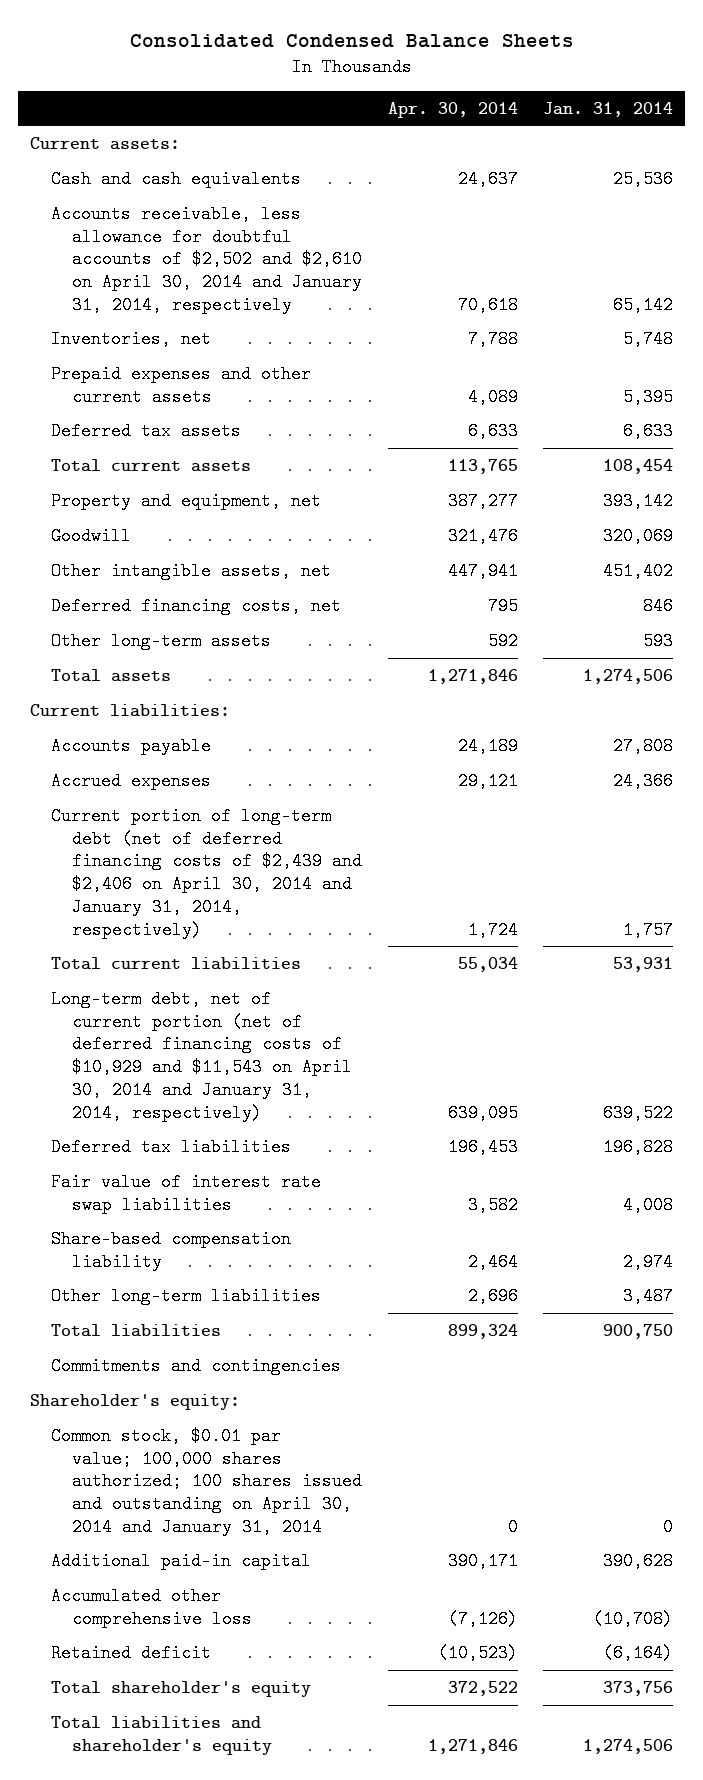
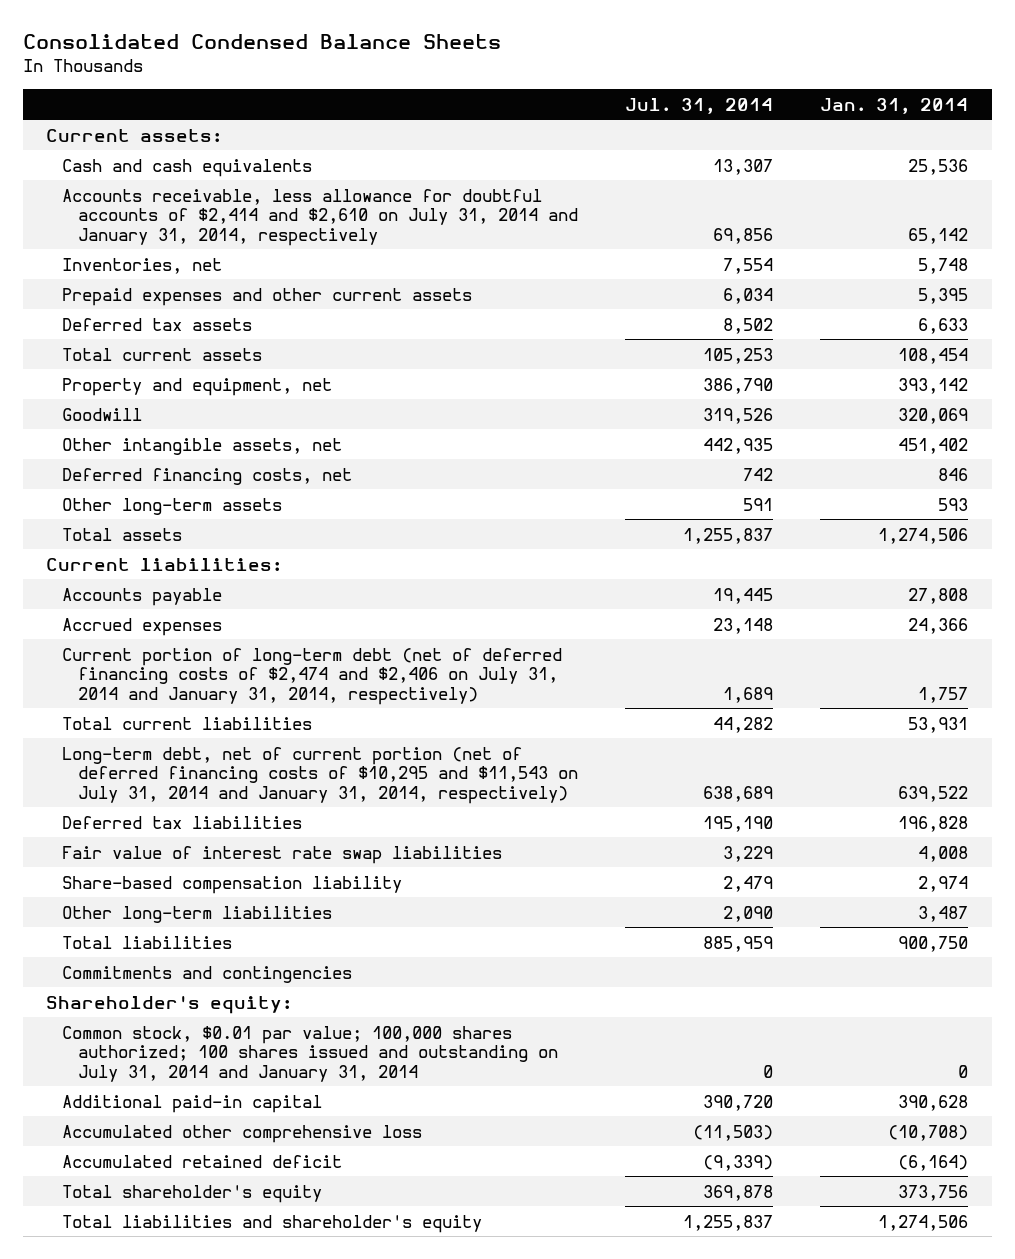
[387,101,518,118] Apr. 30, 2014 -> none
none -> [625,97,774,114] Jul. 31, 2014
[51,204,363,314] Accounts receivable, less allowance for doubtful accounts of $2,502 and $2,610 on April 30, 2014 and January 31, 2014, respectively -> [62,188,579,246] Accounts receivable, less allowance for doubtful accounts of $2,414 and $2,610 on July 31, 2014 and January 31, 2014, respectively
[51,806,363,939] Current portion of long-term debt (net of deferred financing costs of $2,439 and $2,406 on April 30, 2014 and January 31, 2014, respectively) -> [62,647,563,705] Current portion of long-term debt (net of deferred financing costs of $2,474 and $2,406 on July 31, 2014 and January 31, 2014, respectively)
[51,989,353,1122] Long-term debt, net of current portion (net of deferred financing costs of $10,929 and $11,543 on April 30, 2014 and January 31, 2014, respectively) -> [62,746,579,804] Long-term debt, net of current portion (net of deferred financing costs of $10,295 and $11,543 on July 31, 2014 and January 31, 2014, respectively)
[51,1426,363,1536] Common stock, $0.01 par value; 100,000 shares authorized; 100 shares issued and outstanding on April 30, 2014 and January 31, 2014 -> [62,1025,559,1082] Common stock, $0.01 par value; 100,000 shares authorized; 100 shares issued and outstanding on July 31, 2014 and January 31, 2014
[51,1643,212,1662] Retained deficit -> [62,1154,343,1168] Accumulated retained deficit

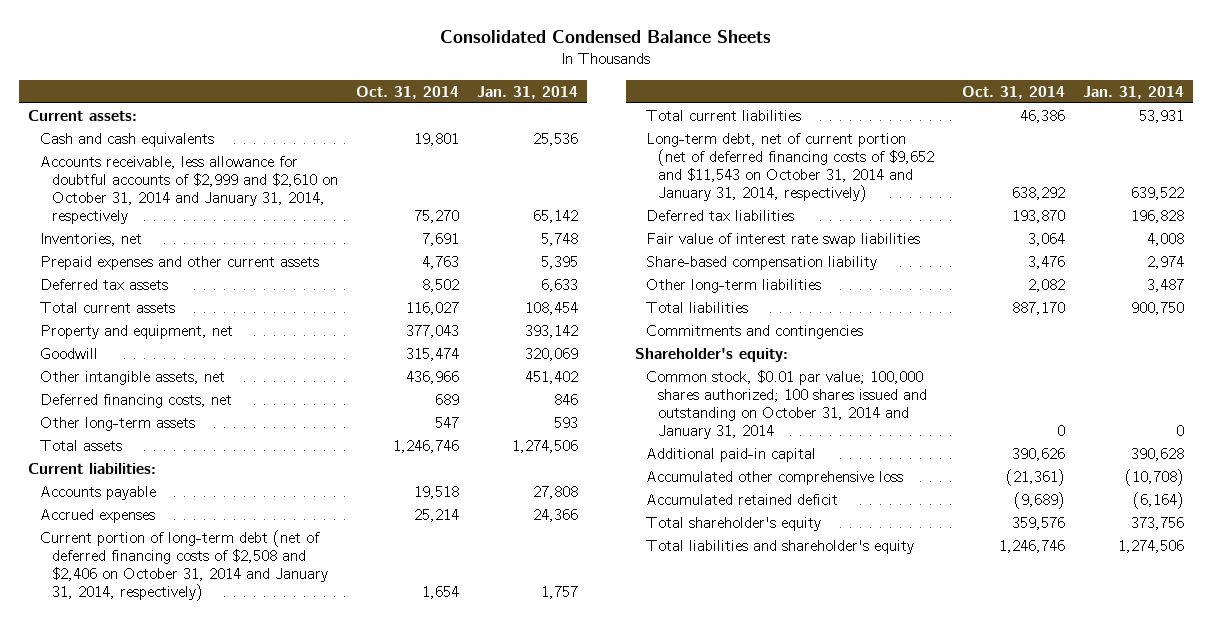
[625,97,774,114] Jul. 31, 2014 -> none
none -> [355,85,459,99] Oct. 31, 2014
[62,188,579,246] Accounts receivable, less allowance for doubtful accounts of $2,414 and $2,610 on July 31, 2014 and January 31, 2014, respectively -> [40,155,338,224] Accounts receivable, less allowance for doubtful accounts of $2,999 and $2,610 on October 31, 2014 and January 31, 2014, respectively
[62,647,563,705] Current portion of long-term debt (net of deferred financing costs of $2,474 and $2,406 on July 31, 2014 and January 31, 2014, respectively) -> [40,529,328,601] Current portion of long-term debt (net of deferred financing costs of $2,508 and $2,406 on October 31, 2014 and January 31, 2014, respectively)
[62,746,579,804] Long-term debt, net of current portion (net of deferred financing costs of $10,295 and $11,543 on July 31, 2014 and January 31, 2014, respectively) -> [646,132,935,202] Long-term debt, net of current portion (net of deferred financing costs of $9,652 and $11,543 on October 31, 2014 and January 31, 2014, respectively)
[62,1025,559,1082] Common stock, $0.01 par value; 100,000 shares authorized; 100 shares issued and outstanding on July 31, 2014 and January 31, 2014 -> [646,369,928,439] Common stock, $0.01 par value; 100,000 shares authorized; 100 shares issued and outstanding on October 31, 2014 and January 31, 2014

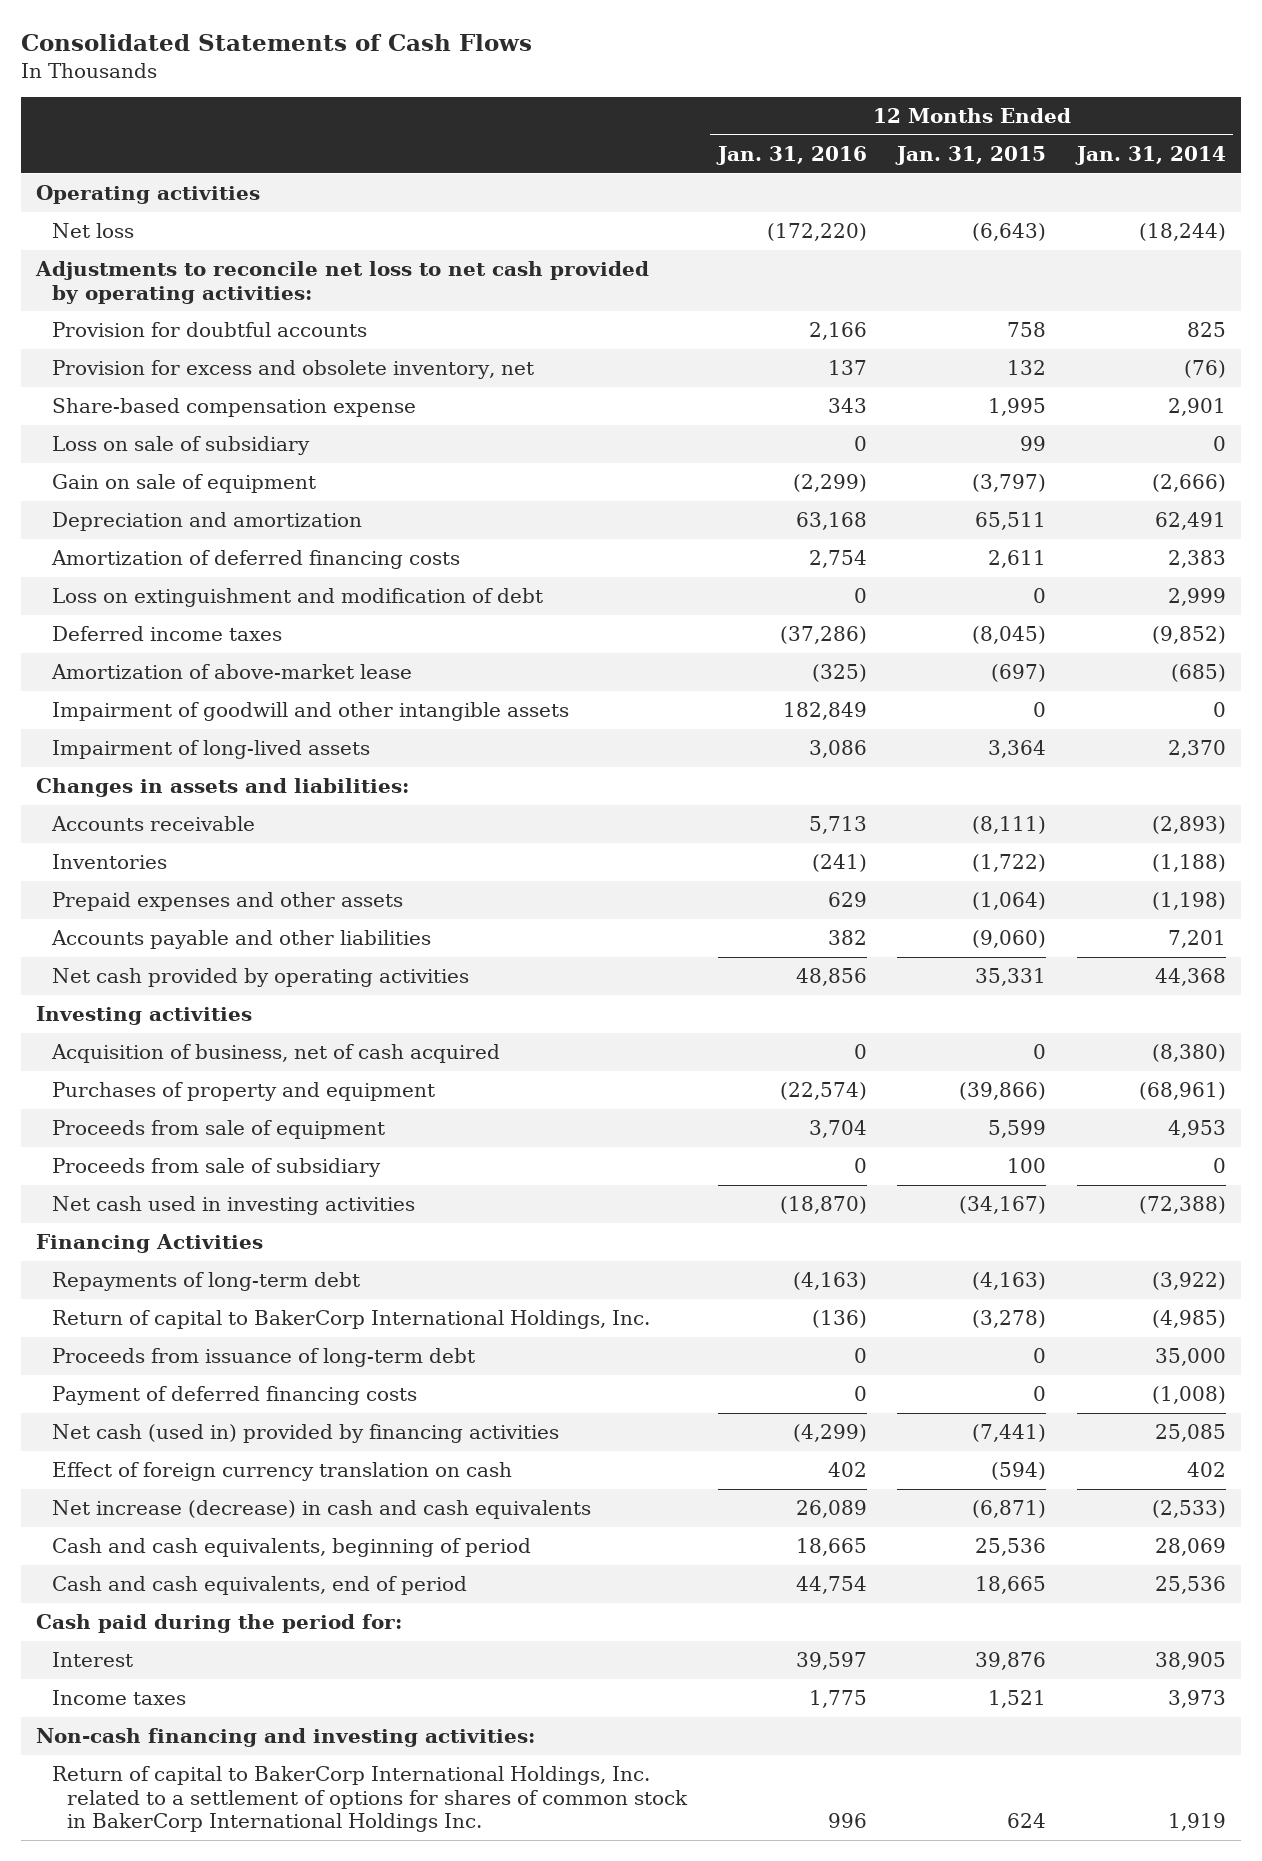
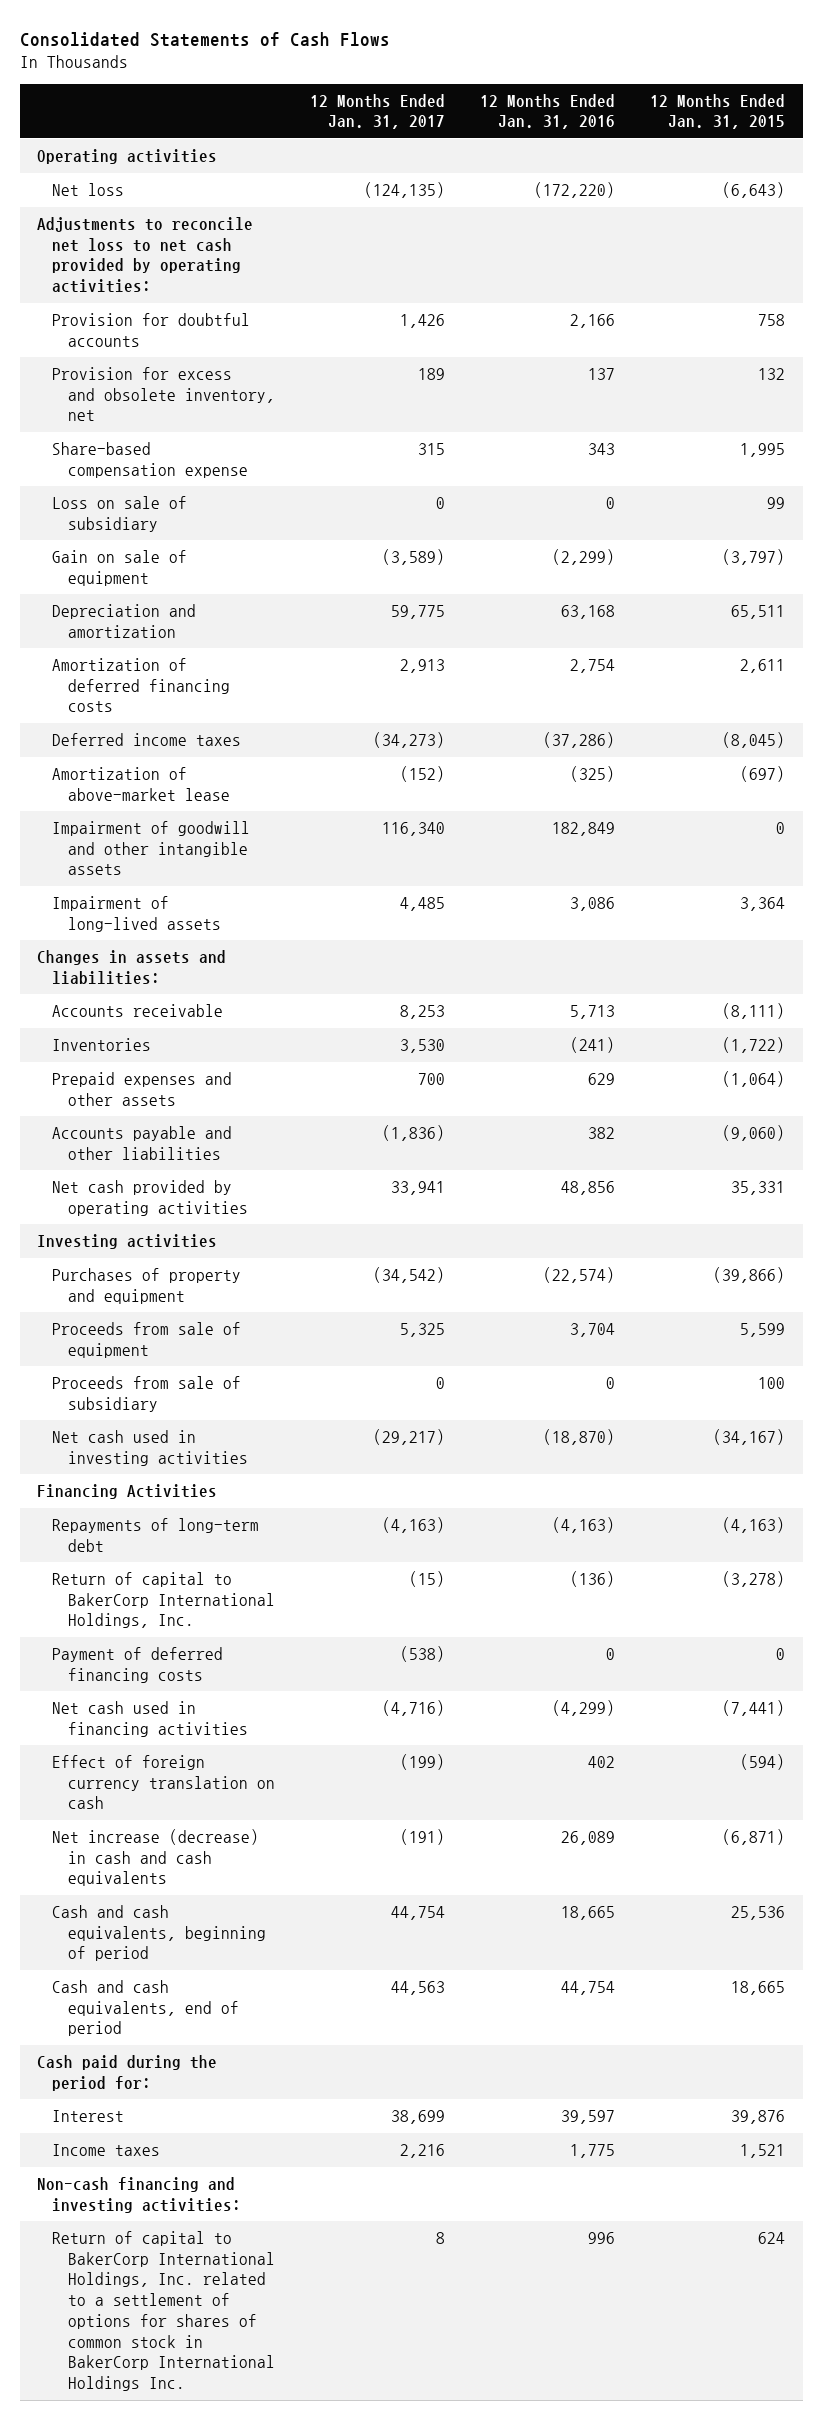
[1074,145,1226,165] Jan. 31, 2014 -> none
none -> [309,93,445,130] 12 Months Ended Jan. 31, 2017
[51,587,543,607] Loss on extinguishment and modification of debt -> none
[50,1043,500,1063] Acquisition of business, net of cash acquired -> none
[51,1347,475,1367] Proceeds from issuance of long-term debt -> none
[51,1423,559,1443] Net cash (used in) provided by financing activities -> [52,1701,248,1737] Net cash used in financing activities

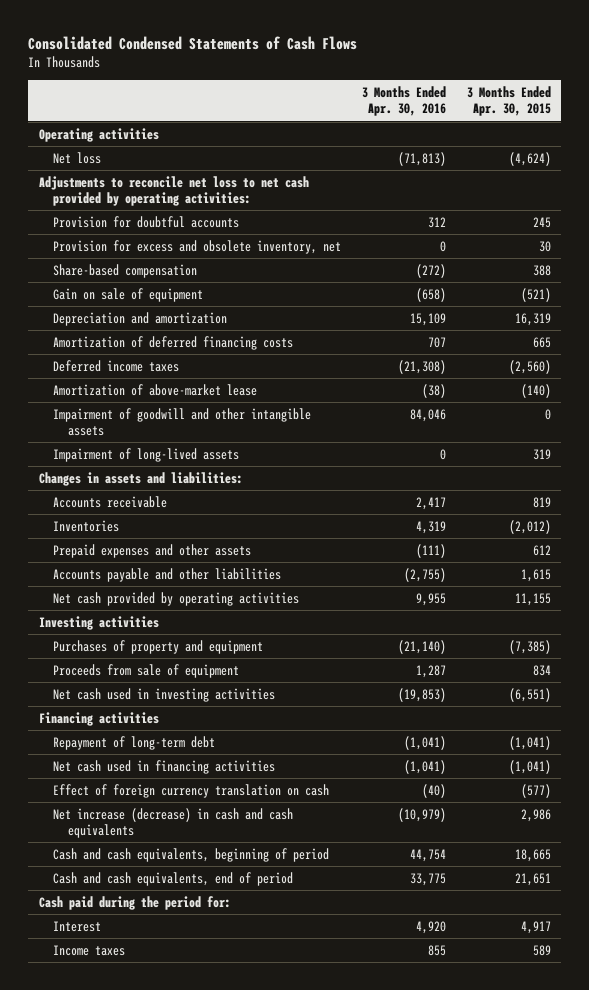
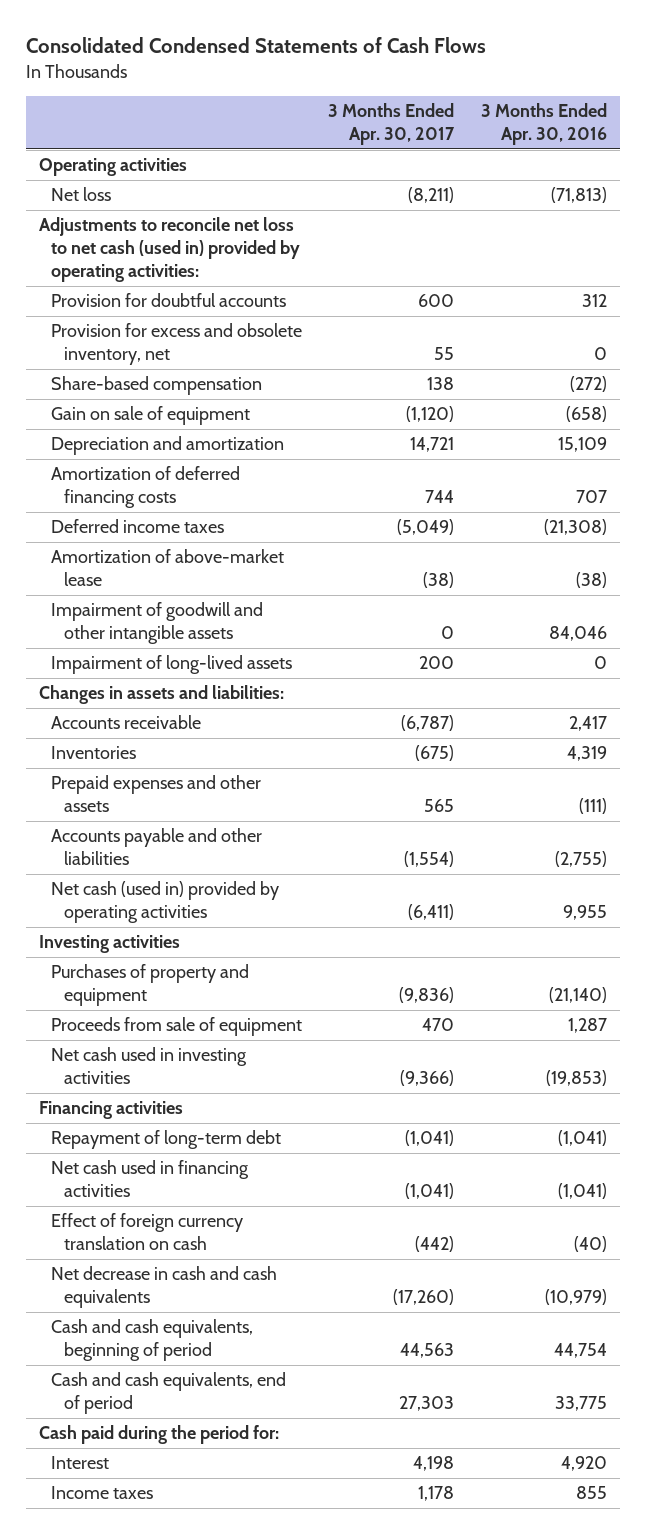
[466,85,551,117] 3 Months Ended Apr. 30, 2015 -> none
none -> [328,103,456,146] 3 Months Ended Apr. 30, 2017
[38,175,309,207] Adjustments to reconcile net loss to net cash provided by operating activities: -> [38,217,301,283] Adjustments to reconcile net loss to net cash (used in) provided by operating activities:
[53,591,300,606] Net cash provided by operating activities -> [51,881,280,924] Net cash (used in) provided by operating activities
[53,807,294,839] Net increase (decrease) in cash and cash equivalents -> [51,1266,278,1309] Net decrease in cash and cash equivalents

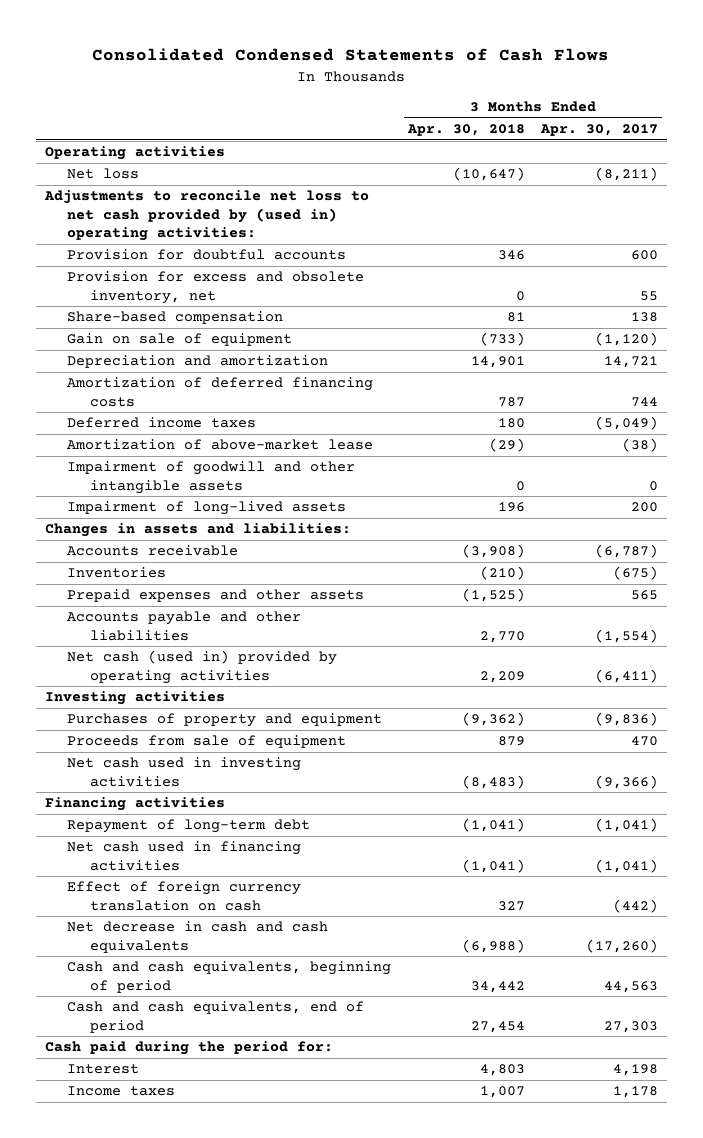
[480,103,607,146] 3 Months Ended Apr. 30, 2016 -> none
none -> [406,124,525,137] Apr. 30, 2018
[38,217,301,283] Adjustments to reconcile net loss to net cash (used in) provided by operating activities: -> [43,190,369,241] Adjustments to reconcile net loss to net cash provided by (used in) operating activities:

